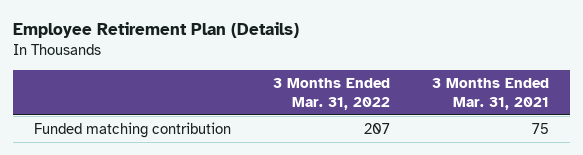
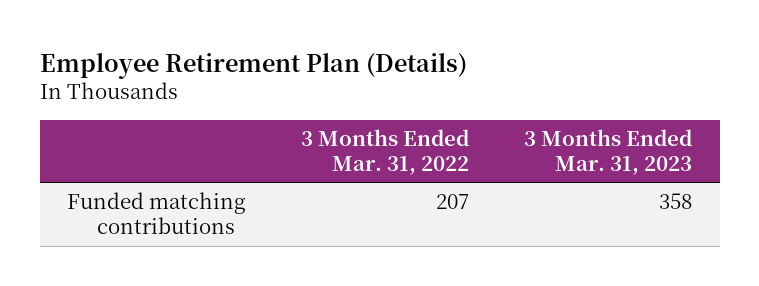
[432,78,550,110] 3 Months Ended Mar. 31, 2021 -> none
none -> [524,129,693,176] 3 Months Ended Mar. 31, 2023
[33,122,231,139] Funded matching contribution -> [67,192,247,235] Funded matching contributions

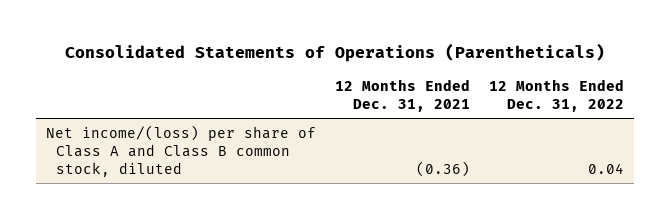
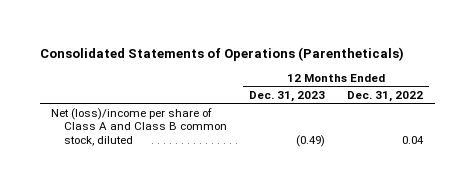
[334,78,470,113] 12 Months Ended Dec. 31, 2021 -> none
none -> [249,90,326,102] Dec. 31, 2023
[45,124,316,178] Net income/(loss) per share of Class A and Class B common stock, diluted -> [51,107,227,146] Net (loss)/income per share of Class A and Class B common stock, diluted

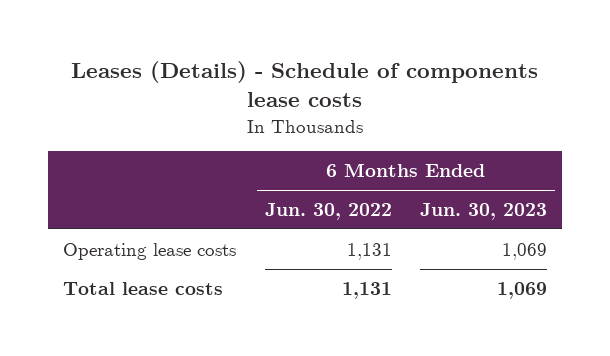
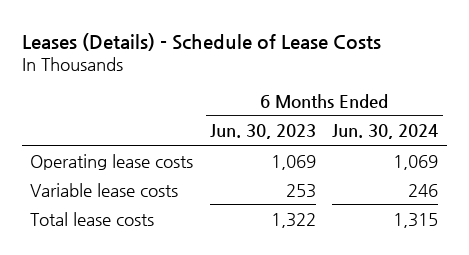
[71,60,539,108] Leases (Details) - Schedule of components lease costs -> [22,32,382,51] Leases (Details) - Schedule of Lease Costs
[264,203,392,221] Jun. 30, 2022 -> none
none -> [332,124,439,140] Jun. 30, 2024
none -> [30,182,179,197] Variable lease costs
[497,281,548,299] 1,069 -> [270,212,316,228] 1,322

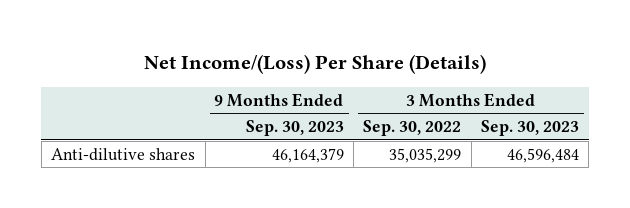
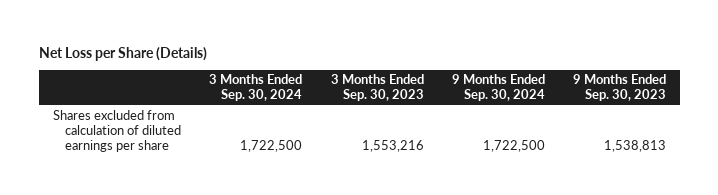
[144,53,487,74] Net Income/(Loss) Per Share (Details) -> [38,46,207,61] Net Loss per Share (Details)
[363,120,462,137] Sep. 30, 2022 -> none
none -> [209,74,303,102] 3 Months Ended Sep. 30, 2024
none -> [451,74,545,102] 9 Months Ended Sep. 30, 2024
[51,147,196,161] Anti-dilutive shares -> none
none -> [52,110,182,153] Shares excluded from calculation of diluted earnings per share

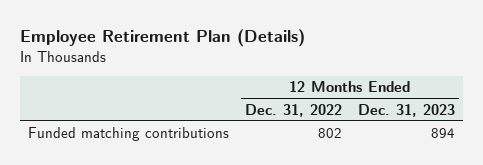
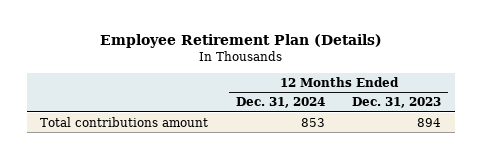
[244,103,342,117] Dec. 31, 2022 -> none
none -> [235,97,325,109] Dec. 31, 2024
[27,127,229,142] Funded matching contributions -> [40,117,209,128] Total contributions amount

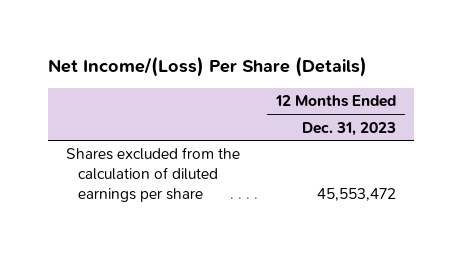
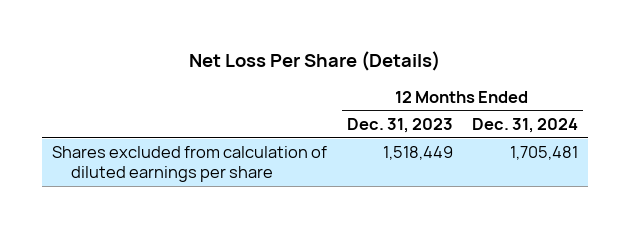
[48,56,368,78] Net Income/(Loss) Per Share (Details) -> [189,51,441,72] Net Loss Per Share (Details)
none -> [472,117,579,133] Dec. 31, 2024
[66,147,241,202] Shares excluded from the calculation of diluted earnings per share -> [51,146,327,183] Shares excluded from calculation of diluted earnings per share
[316,187,396,201] 45,553,472 -> [382,146,453,161] 1,518,449

